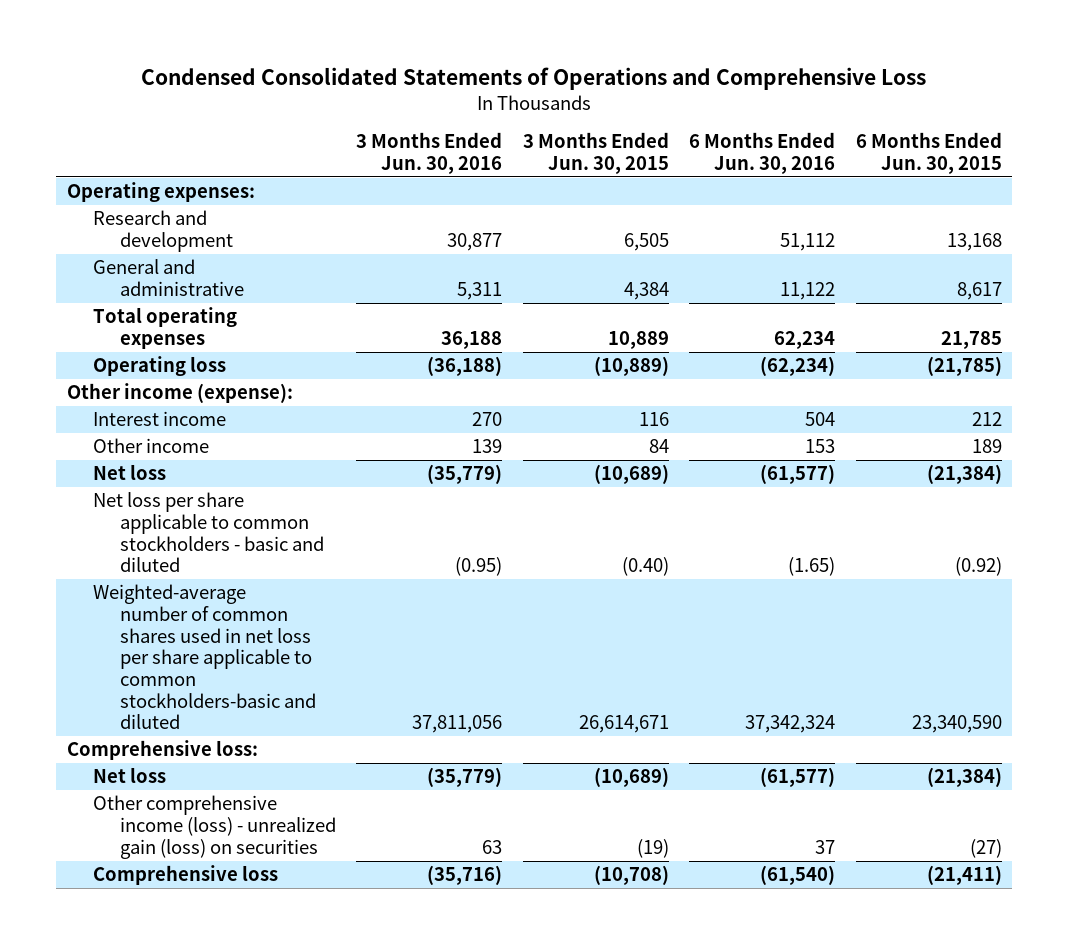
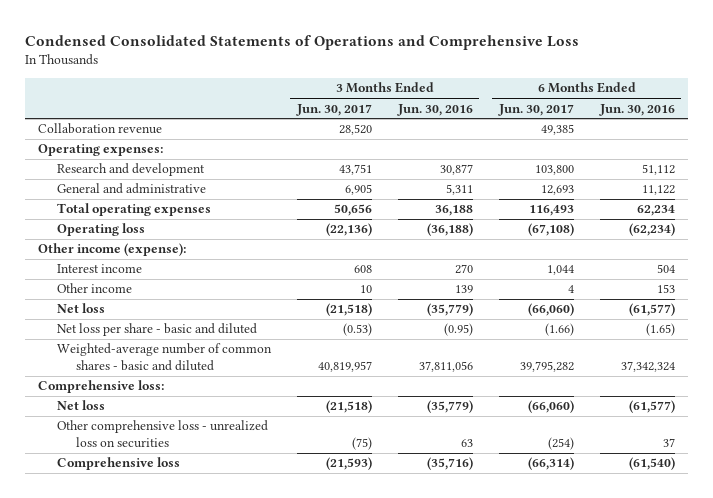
[522,132,669,175] 3 Months Ended Jun. 30, 2015 -> none
[855,132,1002,175] 6 Months Ended Jun. 30, 2015 -> none
none -> [295,103,372,116] Jun. 30, 2017
none -> [497,103,574,116] Jun. 30, 2017
none -> [37,123,162,135] Collaboration revenue
[93,492,325,573] Net loss per share applicable to common stockholders - basic and diluted -> [56,323,257,337] Net loss per share - basic and diluted
[93,584,317,730] Weighted-average number of common shares used in net loss per share applicable to common stockholders-basic and diluted -> [56,343,272,372] Weighted-average number of common shares - basic and diluted
[93,795,337,859] Other comprehensive income (loss) - unrealized gain (loss) on securities -> [56,420,268,449] Other comprehensive loss - unrealized loss on securities

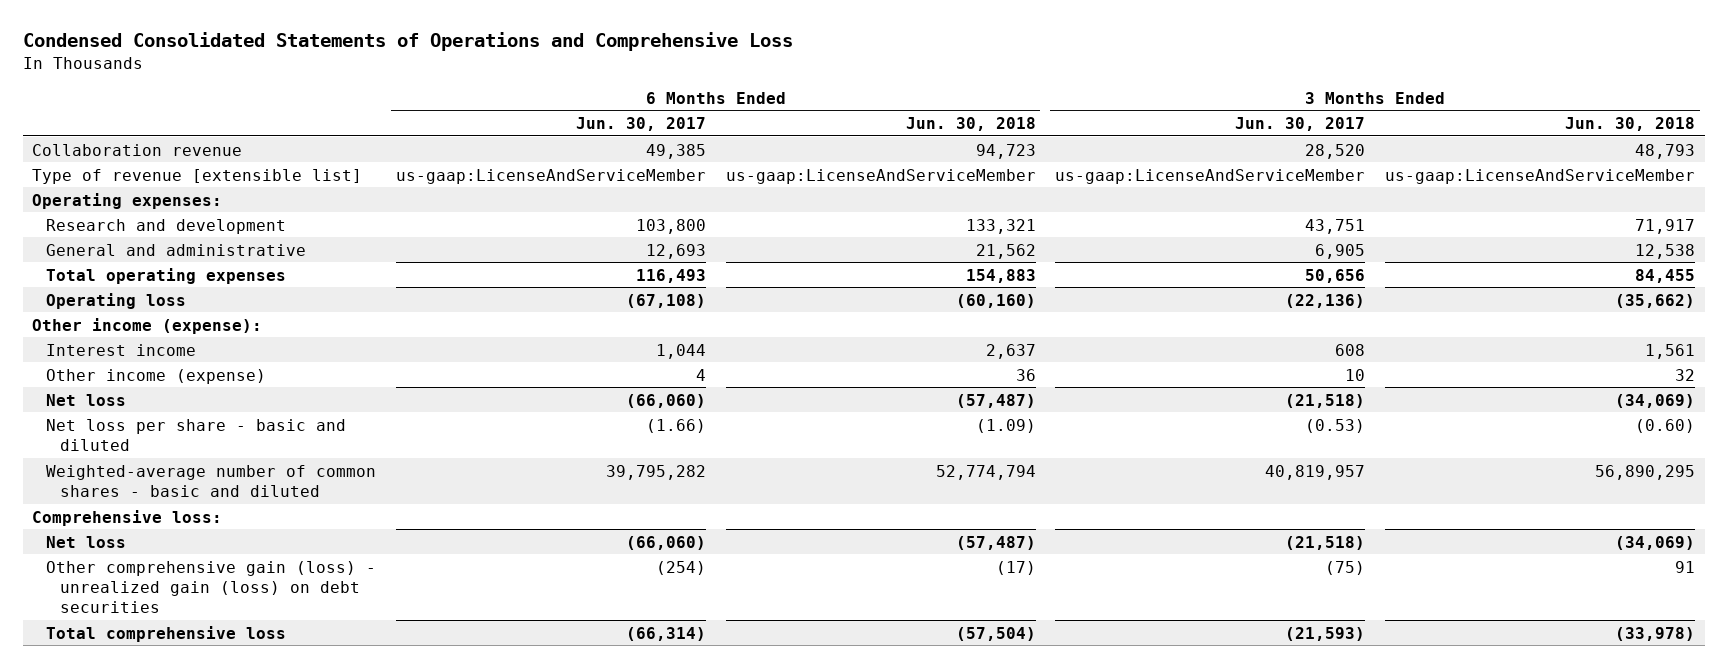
[396,103,473,116] Jun. 30, 2016 -> none
[598,103,675,116] Jun. 30, 2016 -> none
none -> [905,116,1036,131] Jun. 30, 2018
none -> [1565,116,1696,131] Jun. 30, 2018
none -> [32,168,363,184] Type of revenue [extensible list]
[56,283,132,294] Other income -> [45,368,266,384] Other income (expense)
[56,420,268,449] Other comprehensive loss - unrealized loss on securities -> [45,560,376,613] Other comprehensive gain (loss) - unrealized gain (loss) on debt securities
[56,457,180,471] Comprehensive loss -> [45,625,286,642] Total comprehensive loss

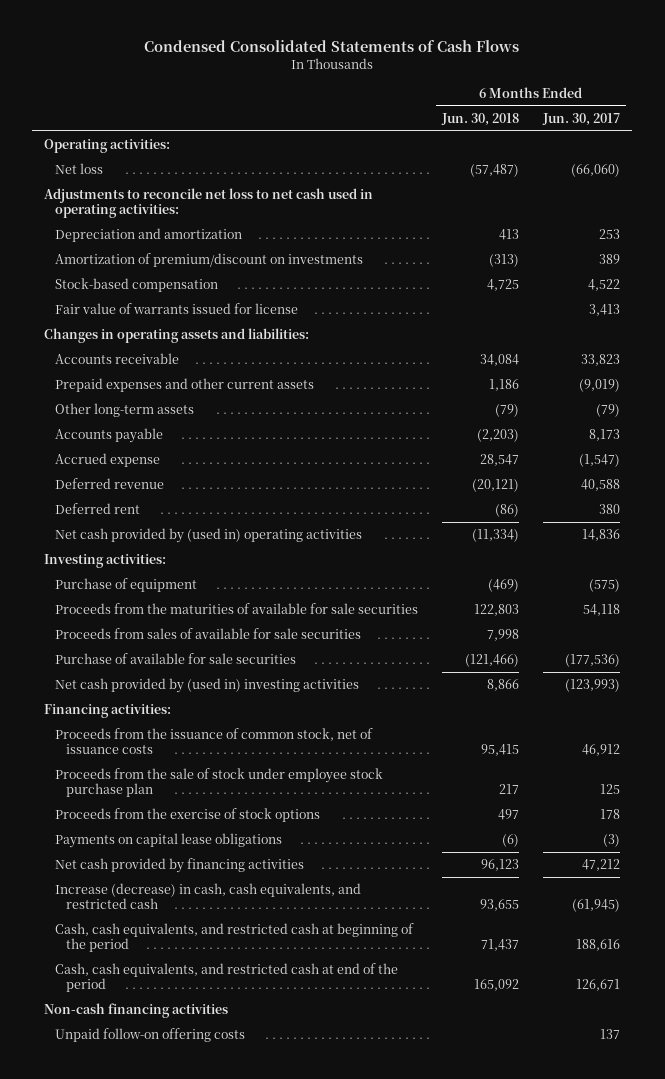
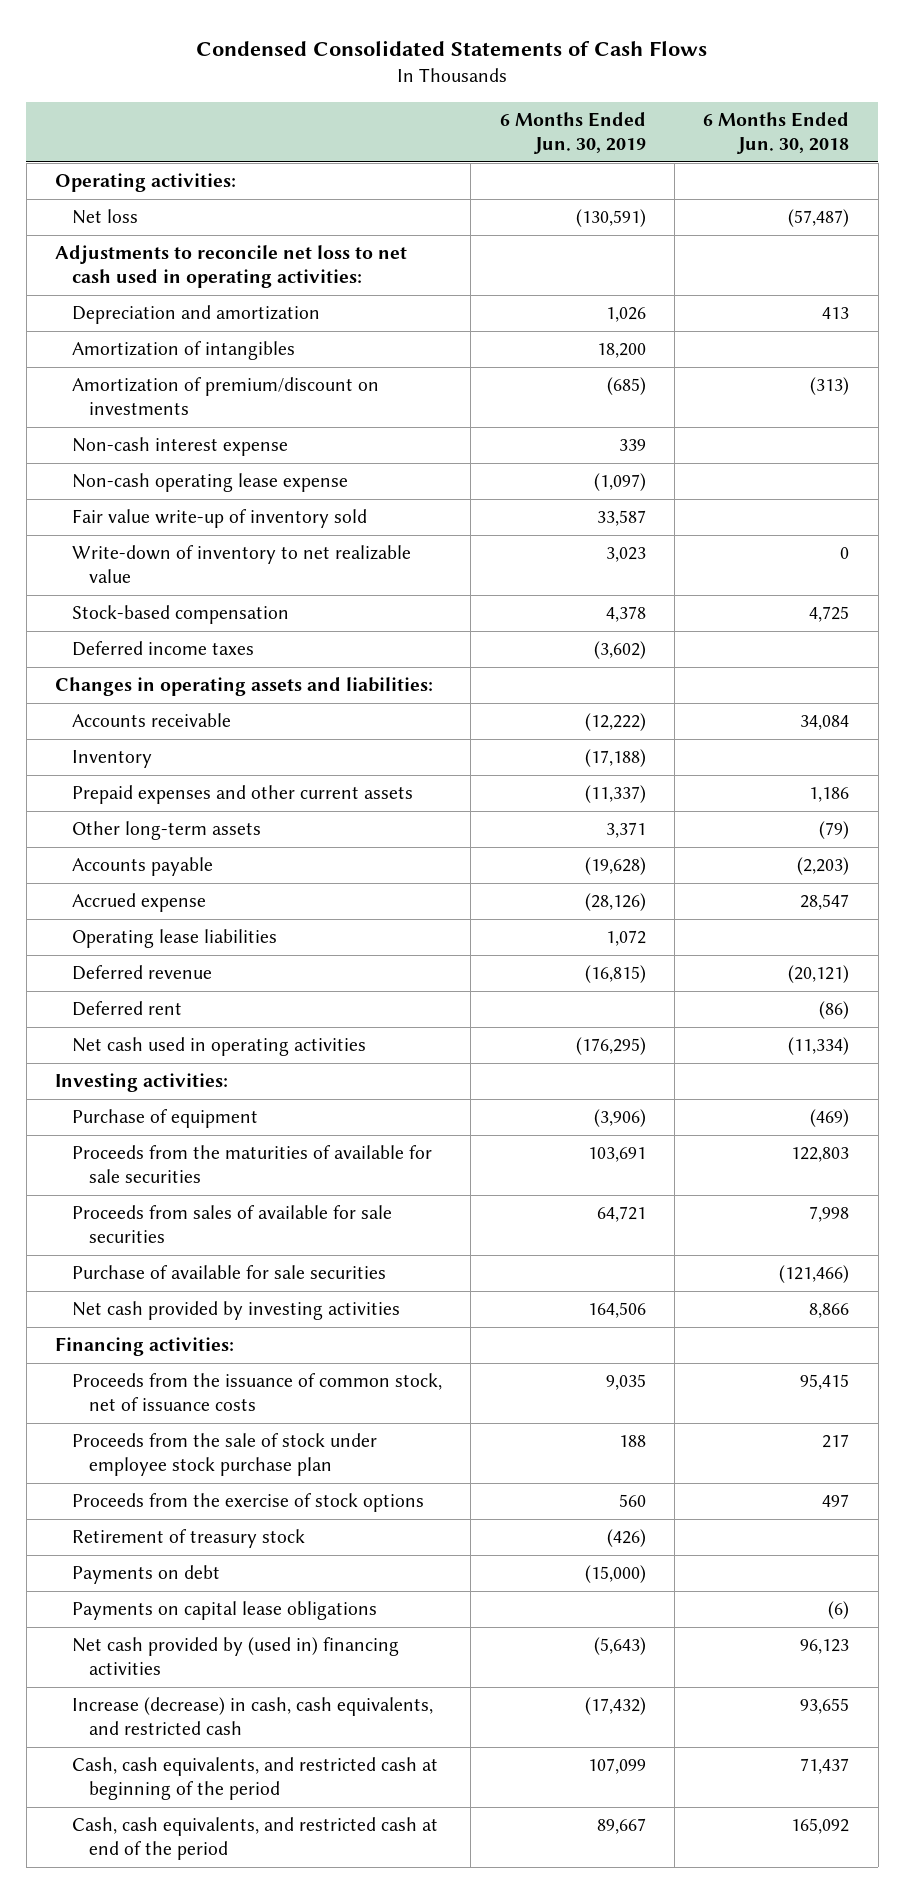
[542,112,621,126] Jun. 30, 2017 -> none
none -> [499,111,646,154] 6 Months Ended Jun. 30, 2019
none -> [72,341,296,361] Amortization of intangibles
none -> [72,437,289,457] Non-cash interest expense
none -> [72,473,349,493] Non-cash operating lease expense
none -> [72,509,368,529] Fair value write-up of inventory sold
none -> [72,545,412,584] Write-down of inventory to net realizable value
[54,302,298,314] Fair value of warrants issued for license -> none
none -> [72,641,255,657] Deferred income taxes
none -> [72,750,153,769] Inventory
none -> [72,929,278,949] Operating lease liabilities
[54,527,362,543] Net cash provided by (used in) operating activities -> [72,1037,367,1057] Net cash used in operating activities
[54,677,359,693] Net cash provided by (used in) investing activities -> [72,1301,401,1321] Net cash provided by investing activities
none -> [72,1529,306,1549] Retirement of treasury stock
none -> [72,1565,221,1585] Payments on debt
[54,857,304,873] Net cash provided by financing activities -> [72,1637,400,1676] Net cash provided by (used in) financing activities
[44,1002,229,1018] Non-cash financing activities -> none
[54,1027,245,1042] Unpaid follow-on offering costs -> none

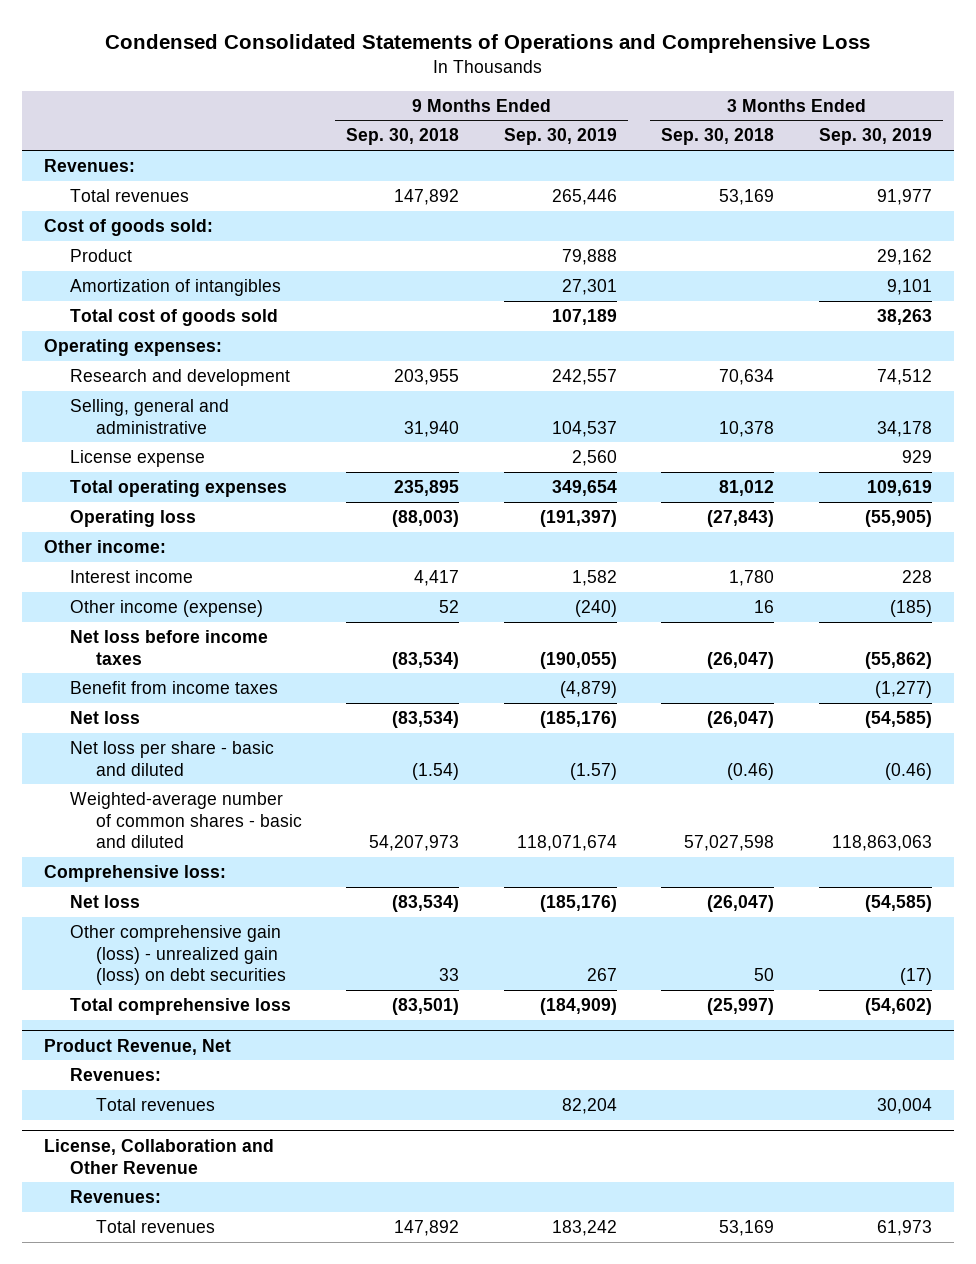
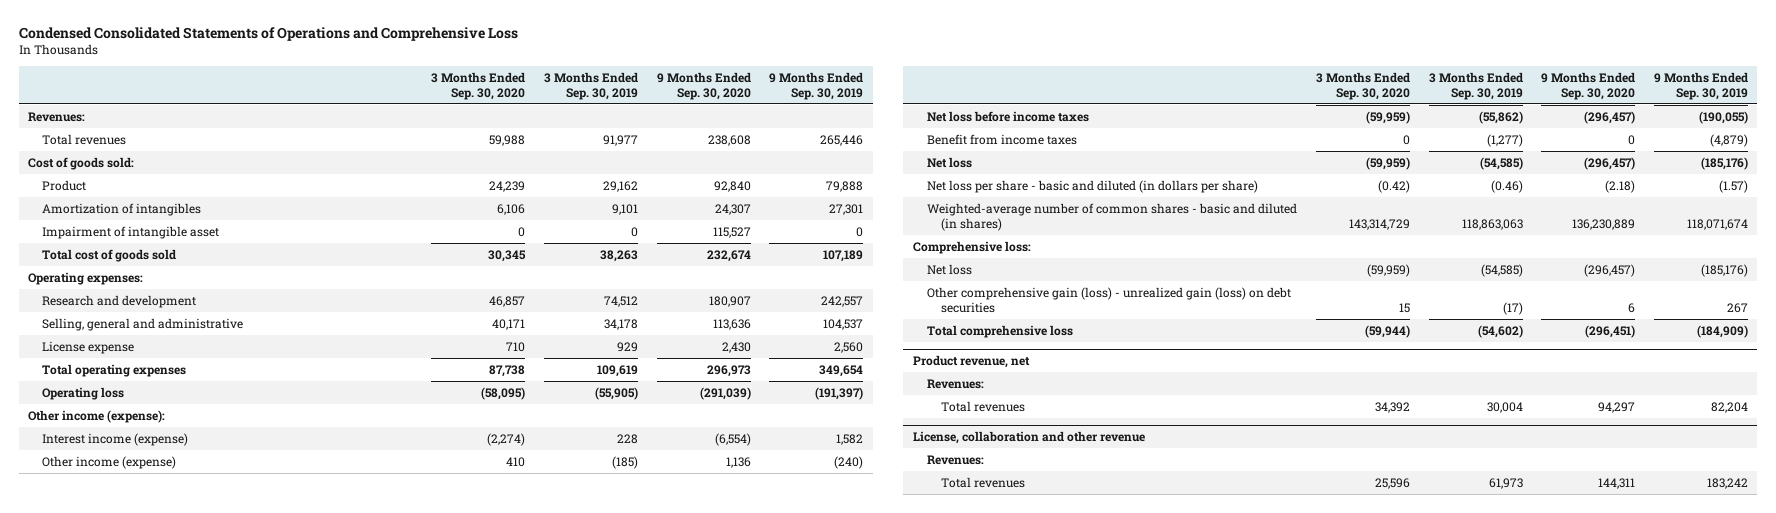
[346,128,460,146] Sep. 30, 2018 -> none
[661,128,775,146] Sep. 30, 2018 -> none
none -> [431,71,526,100] 3 Months Ended Sep. 30, 2020
none -> [656,71,751,100] 9 Months Ended Sep. 30, 2020
none -> [42,225,220,239] Impairment of intangible asset
[43,539,166,553] Other income: -> [27,409,165,423] Other income (expense):
[69,569,193,583] Interest income -> [42,432,189,446] Interest income (expense)
[69,740,274,776] Net loss per share - basic and diluted -> [927,179,1259,193] Net loss per share - basic and diluted (in dollars per share)
[69,791,302,849] Weighted-average number of common shares - basic and diluted -> [927,202,1298,231] Weighted-average number of common shares - basic and diluted (in shares)
[43,1038,231,1055] Product Revenue, Net -> [912,355,1030,369] Product revenue, net
[43,1138,274,1174] License, Collaboration and Other Revenue -> [912,431,1145,445] License, collaboration and other revenue

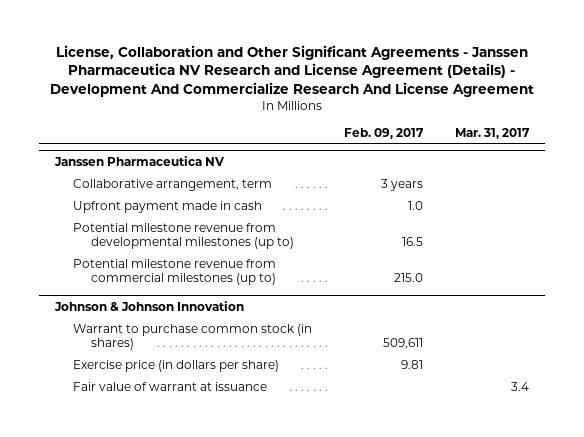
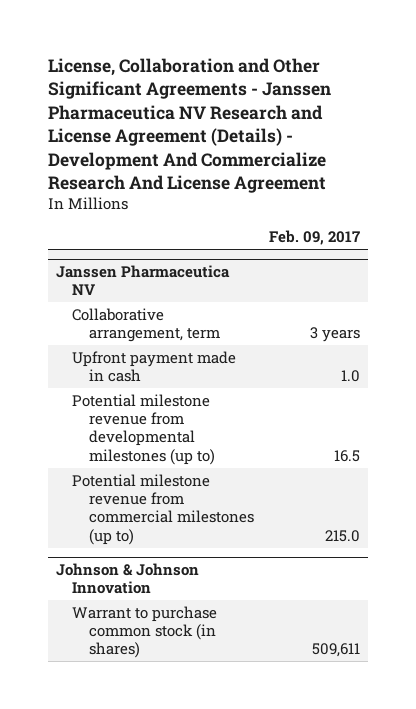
[455,127,531,139] Mar. 31, 2017 -> none
[72,360,279,373] Exercise price (in dollars per share) -> none
[72,382,267,392] Fair value of warrant at issuance -> none

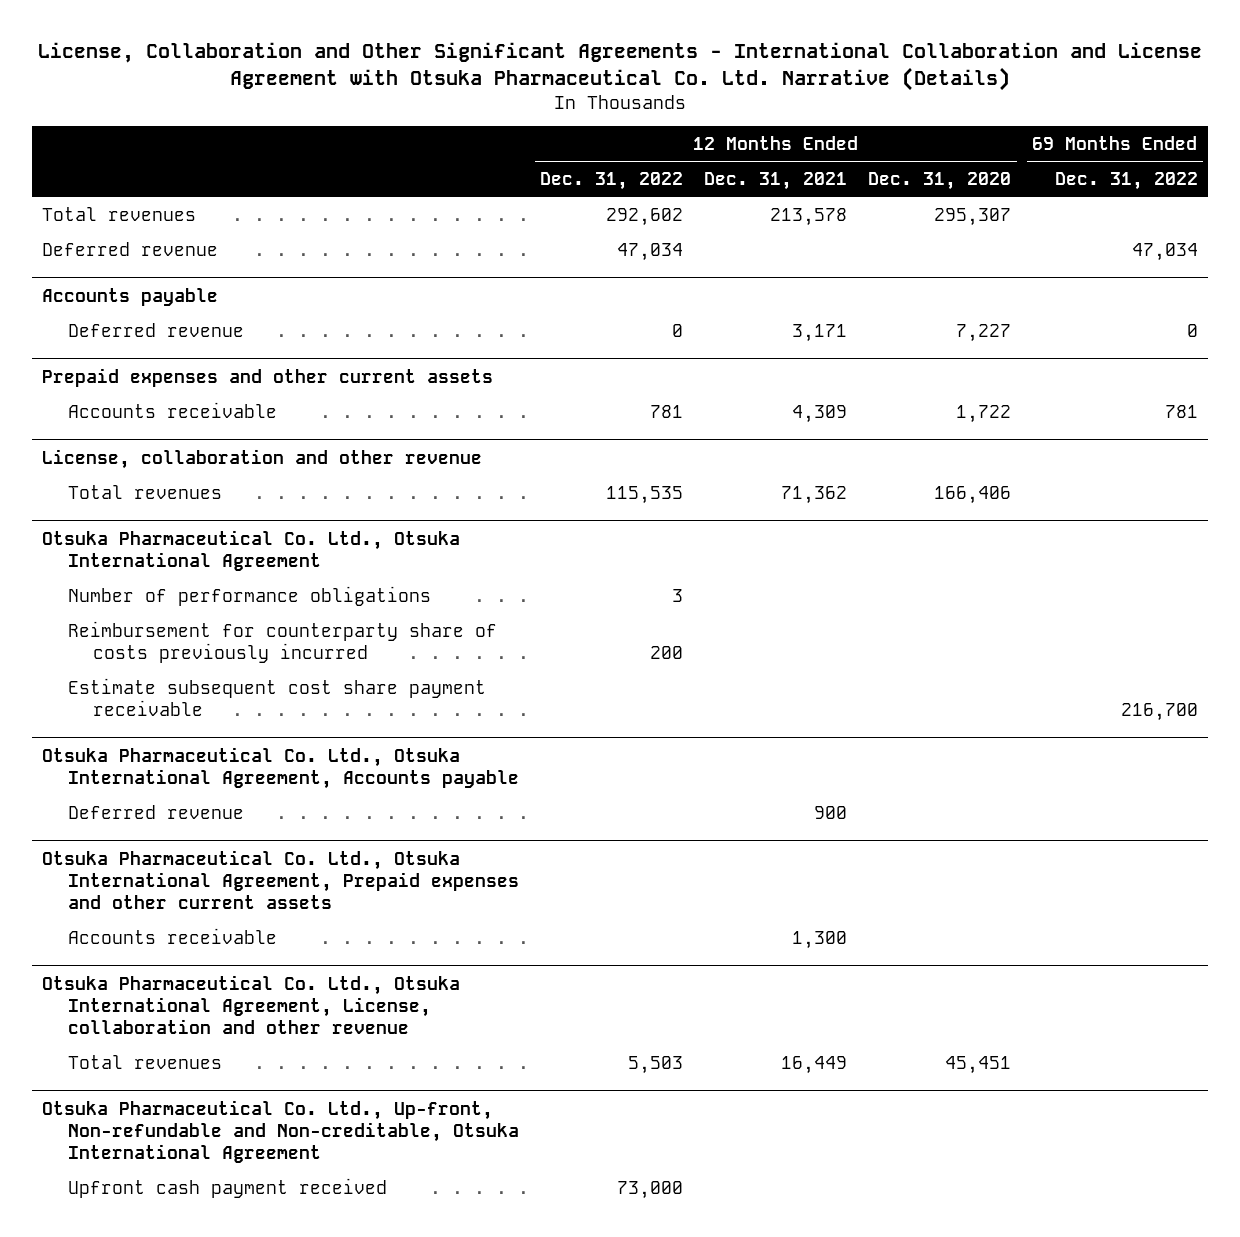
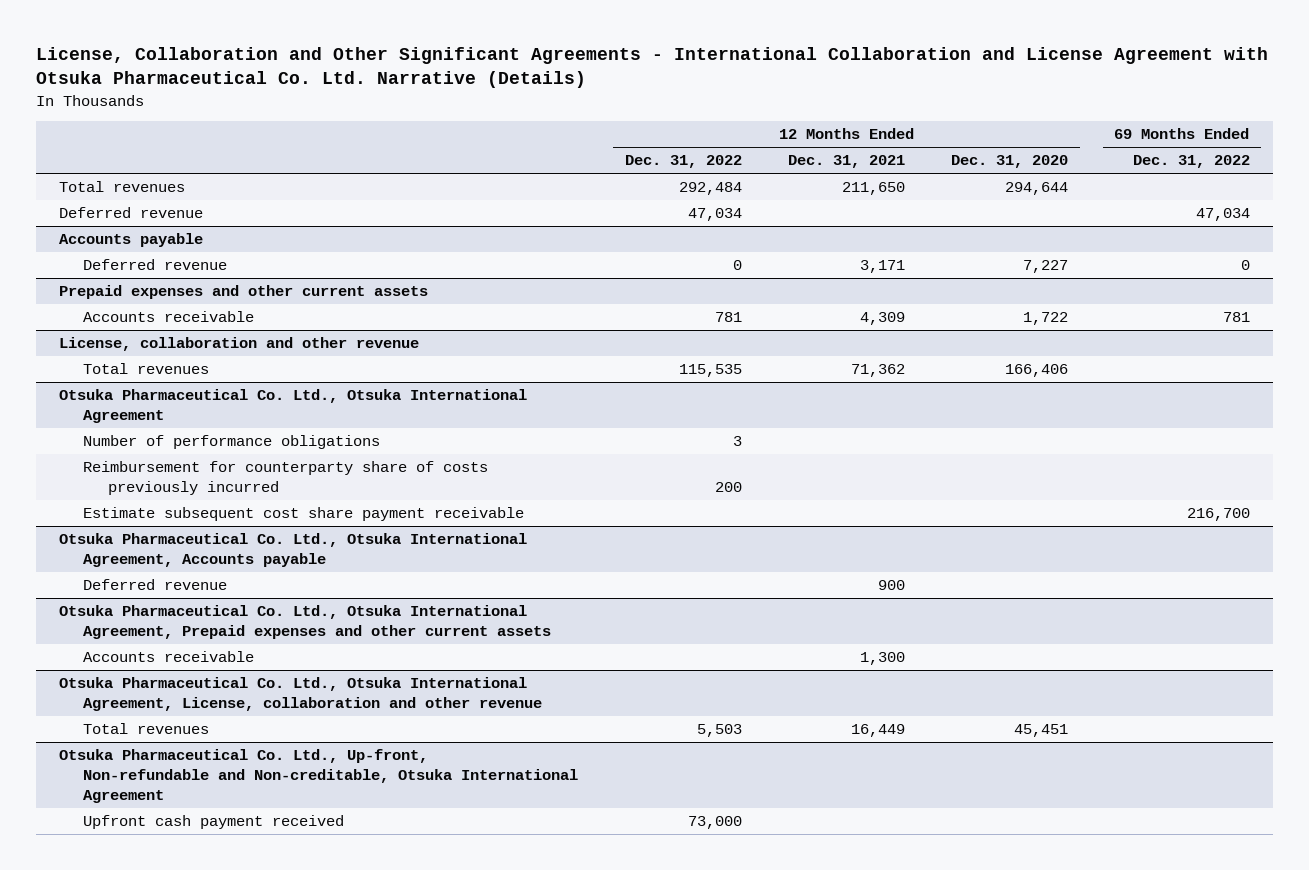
[605,207,683,226] 292,602 -> [678,182,742,196] 292,484
[770,207,848,226] 213,578 -> [842,182,906,196] 211,650
[934,207,1012,226] 295,307 -> [1005,182,1069,196] 294,644

